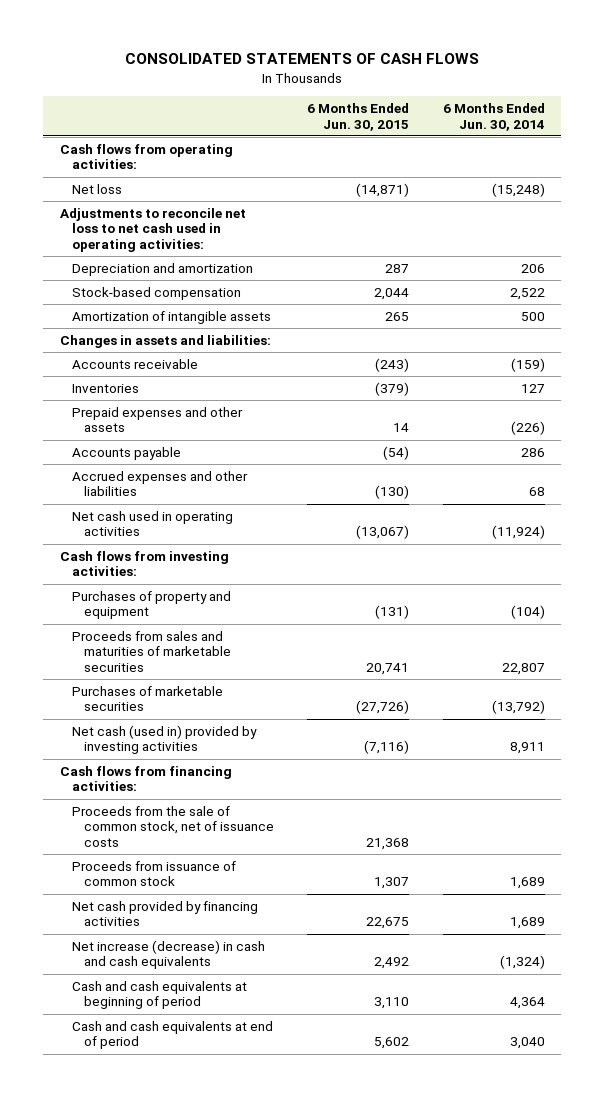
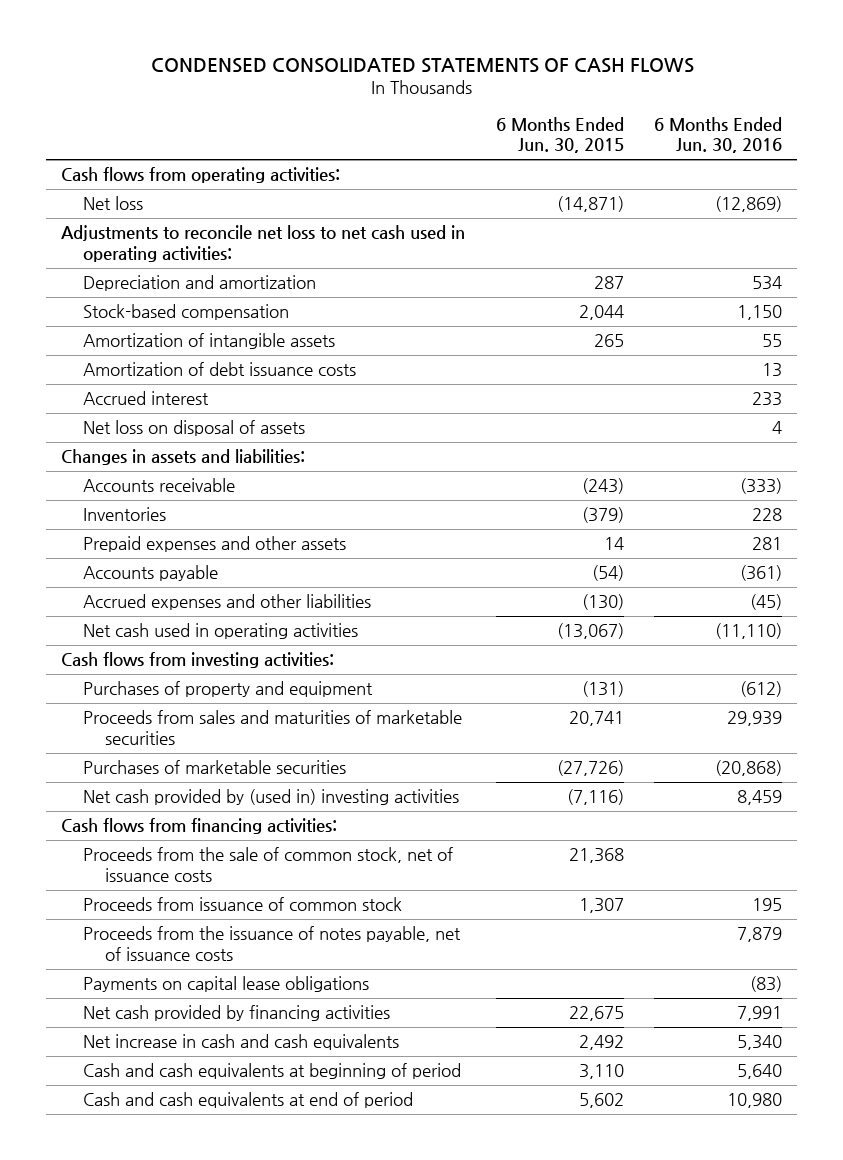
[125,53,480,65] CONSOLIDATED STATEMENTS OF CASH FLOWS -> [150,58,694,74] CONDENSED CONSOLIDATED STATEMENTS OF CASH FLOWS
[442,102,545,131] 6 Months Ended Jun. 30, 2014 -> none
none -> [654,117,783,154] 6 Months Ended Jun. 30, 2016
none -> [82,362,356,377] Amortization of debt issuance costs
none -> [82,391,209,406] Accrued interest
none -> [82,420,305,437] Net loss on disposal of assets
[71,724,257,755] Net cash (used in) provided by investing activities -> [82,789,459,806] Net cash provided by (used in) investing activities
none -> [82,926,461,961] Proceeds from the issuance of notes payable, net of issuance costs
none -> [82,976,369,993] Payments on capital lease obligations
[71,939,265,970] Net increase (decrease) in cash and cash equivalents -> [82,1034,399,1051] Net increase in cash and cash equivalents

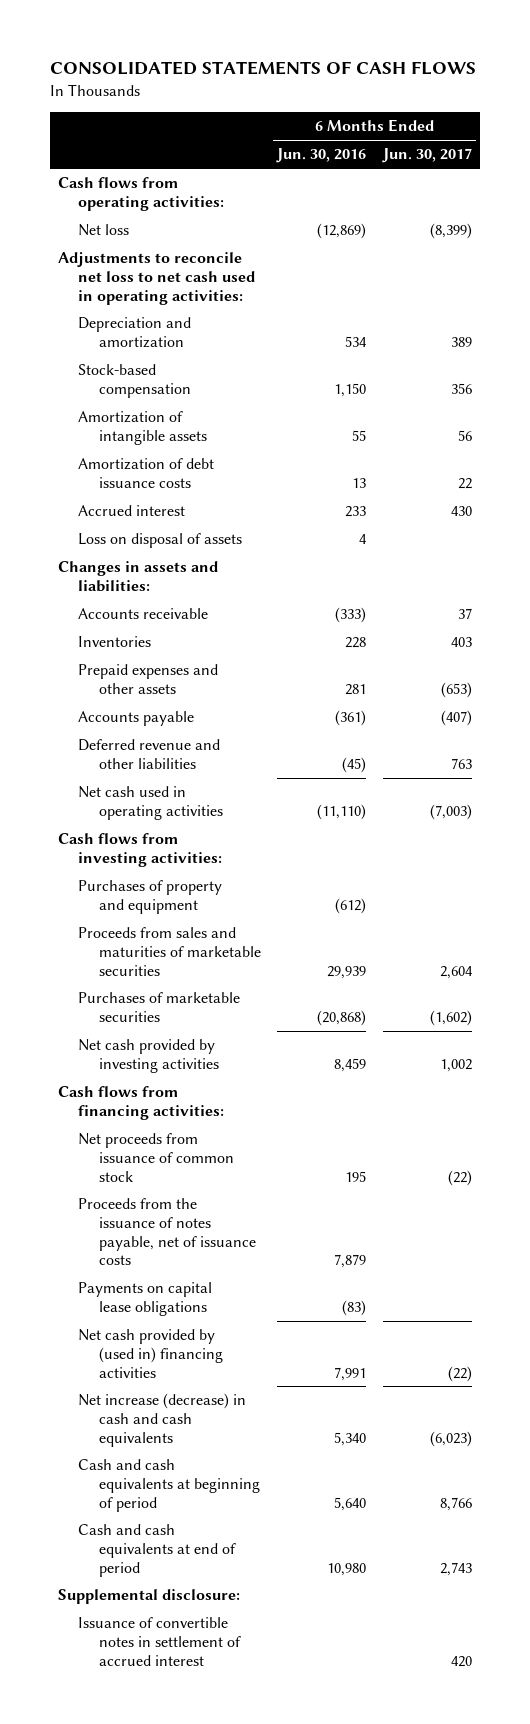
[150,58,694,74] CONDENSED CONSOLIDATED STATEMENTS OF CASH FLOWS -> [49,61,476,76] CONSOLIDATED STATEMENTS OF CASH FLOWS
[495,117,624,154] 6 Months Ended Jun. 30, 2015 -> none
none -> [381,148,472,164] Jun. 30, 2017
[82,420,305,437] Net loss on disposal of assets -> [78,533,243,549] Loss on disposal of assets
[82,594,371,611] Accrued expenses and other liabilities -> [78,739,221,769] Deferred revenue and other liabilities
[82,789,459,806] Net cash provided by (used in) investing activities -> [78,1039,220,1073] Net cash provided by investing activities
[82,847,453,882] Proceeds from the sale of common stock, net of issuance costs -> none
[82,897,402,912] Proceeds from issuance of common stock -> [78,1133,235,1182] Net proceeds from issuance of common stock
[82,1005,390,1022] Net cash provided by financing activities -> [78,1329,224,1378] Net cash provided by (used in) financing activities
[82,1034,399,1051] Net increase in cash and cash equivalents -> [78,1393,247,1447] Net increase (decrease) in cash and cash equivalents
none -> [57,1589,240,1605] Supplemental disclosure:
none -> [78,1617,242,1666] Issuance of convertible notes in settlement of accrued interest

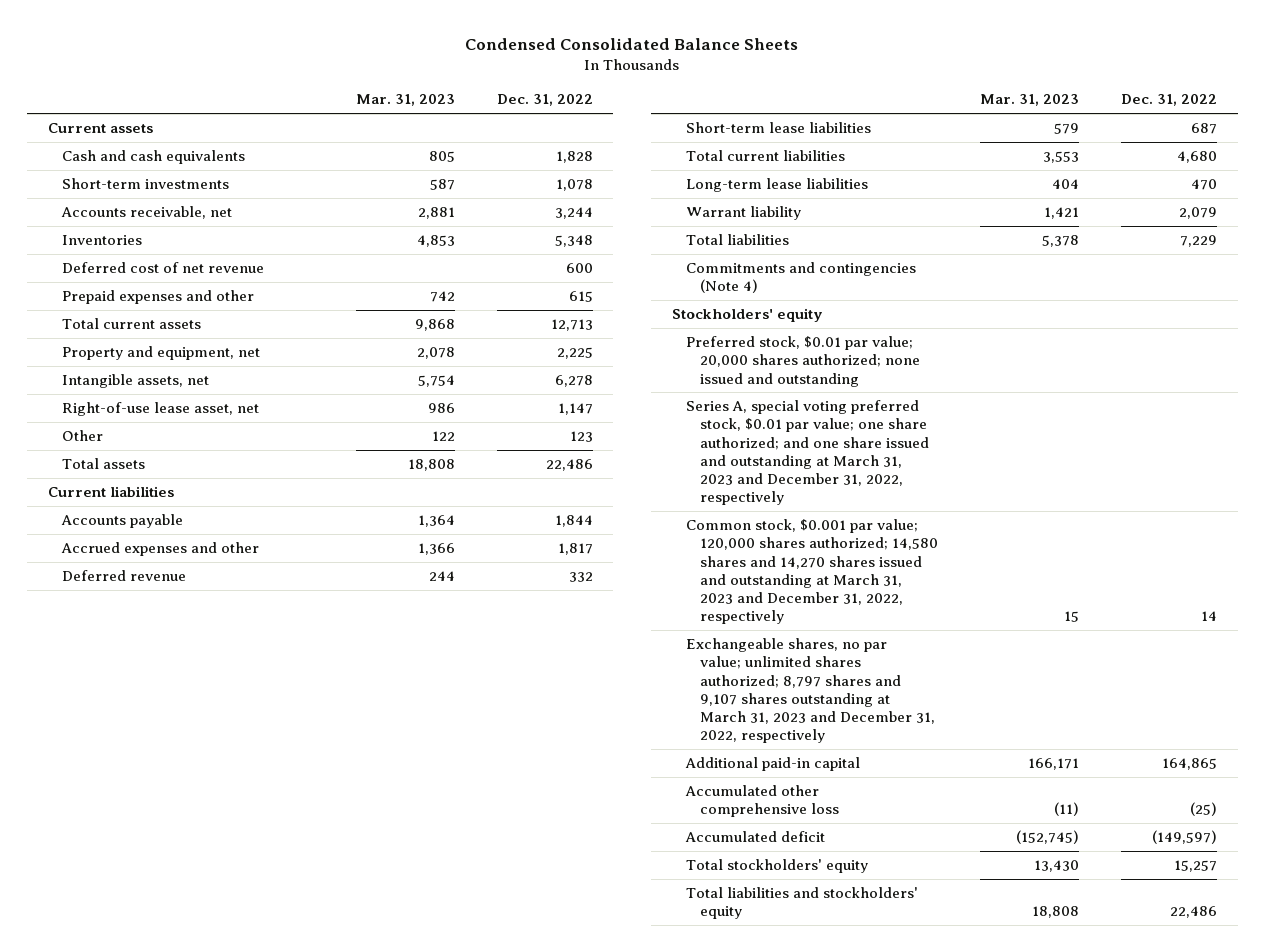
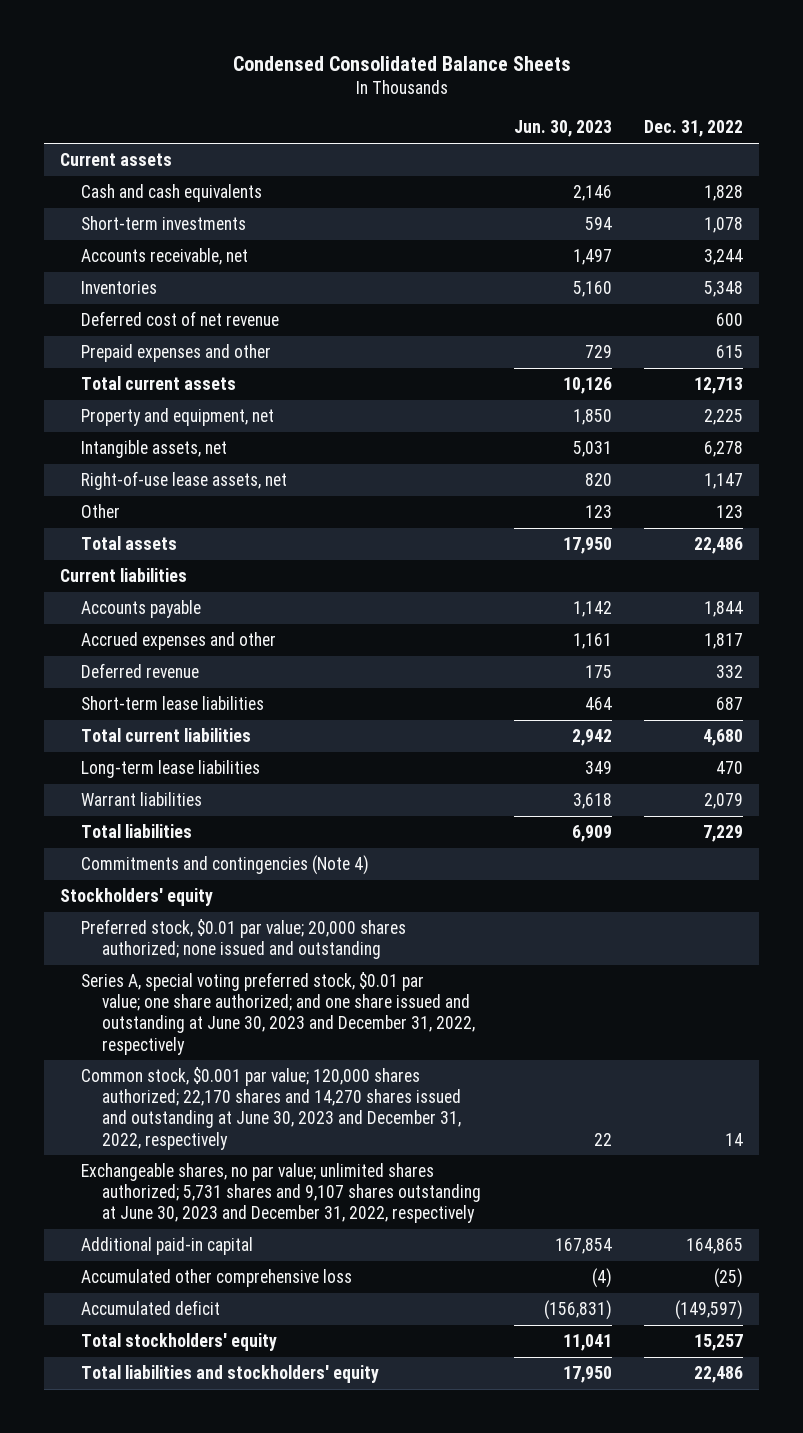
[355,94,455,107] Mar. 31, 2023 -> none
none -> [513,120,612,138] Jun. 30, 2023
[61,402,259,417] Right-of-use lease asset, net -> [81,471,288,491] Right-of-use lease assets, net
[685,206,801,221] Warrant liability -> [81,792,203,807] Warrant liabilities
[685,400,930,506] Series A, special voting preferred stock, $0.01 par value; one share authorized; and one share issued and outstanding at March 31, 2023 and December 31, 2022, respectively -> [81,972,476,1055] Series A, special voting preferred stock, $0.01 par value; one share authorized; and one share issued and outstanding at June 30, 2023 and December 31, 2022, respectively
[685,519,939,625] Common stock, $0.001 par value; 120,000 shares authorized; 14,580 shares and 14,270 shares issued and outstanding at March 31, 2023 and December 31, 2022, respectively -> [81,1067,462,1150] Common stock, $0.001 par value; 120,000 shares authorized; 22,170 shares and 14,270 shares issued and outstanding at June 30, 2023 and December 31, 2022, respectively
[685,638,936,744] Exchangeable shares, no par value; unlimited shares authorized; 8,797 shares and 9,107 shares outstanding at March 31, 2023 and December 31, 2022, respectively -> [81,1163,482,1224] Exchangeable shares, no par value; unlimited shares authorized; 5,731 shares and 9,107 shares outstanding at June 30, 2023 and December 31, 2022, respectively

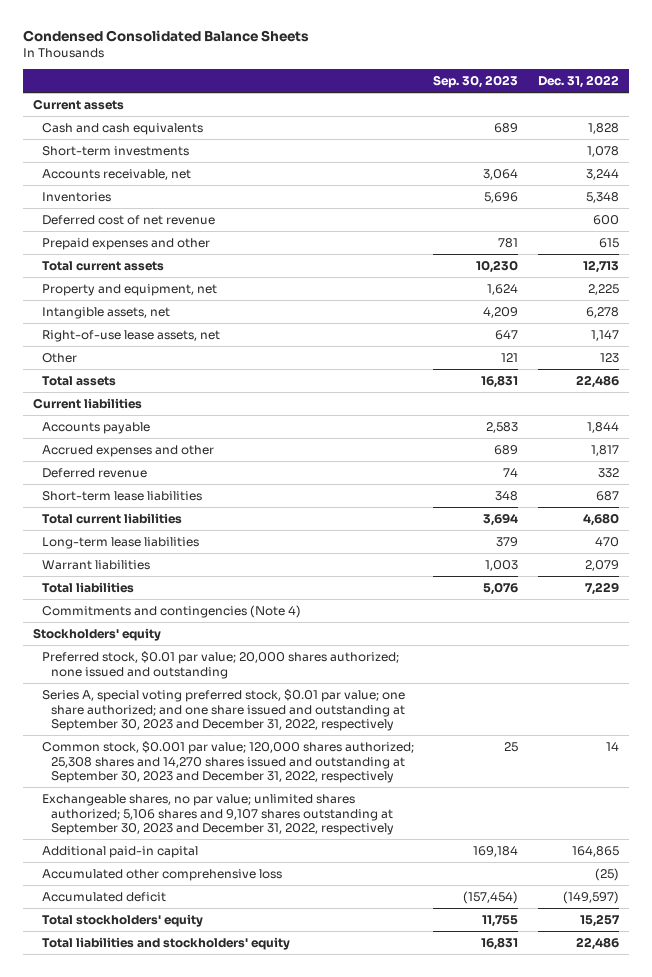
[513,120,612,138] Jun. 30, 2023 -> none
none -> [433,74,519,88] Sep. 30, 2023
[81,972,476,1055] Series A, special voting preferred stock, $0.01 par value; one share authorized; and one share issued and outstanding at June 30, 2023 and December 31, 2022, respectively -> [42,688,406,732] Series A, special voting preferred stock, $0.01 par value; one share authorized; and one share issued and outstanding at September 30, 2023 and December 31, 2022, respectively
[81,1067,462,1150] Common stock, $0.001 par value; 120,000 shares authorized; 22,170 shares and 14,270 shares issued and outstanding at June 30, 2023 and December 31, 2022, respectively -> [42,740,415,784] Common stock, $0.001 par value; 120,000 shares authorized; 25,308 shares and 14,270 shares issued and outstanding at September 30, 2023 and December 31, 2022, respectively
[81,1163,482,1224] Exchangeable shares, no par value; unlimited shares authorized; 5,731 shares and 9,107 shares outstanding at June 30, 2023 and December 31, 2022, respectively -> [42,793,395,836] Exchangeable shares, no par value; unlimited shares authorized; 5,106 shares and 9,107 shares outstanding at September 30, 2023 and December 31, 2022, respectively

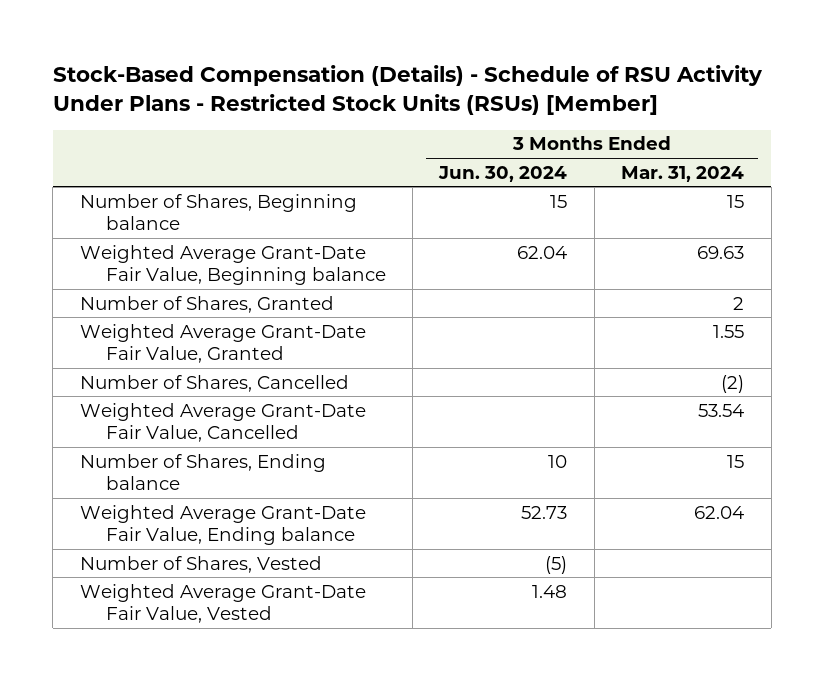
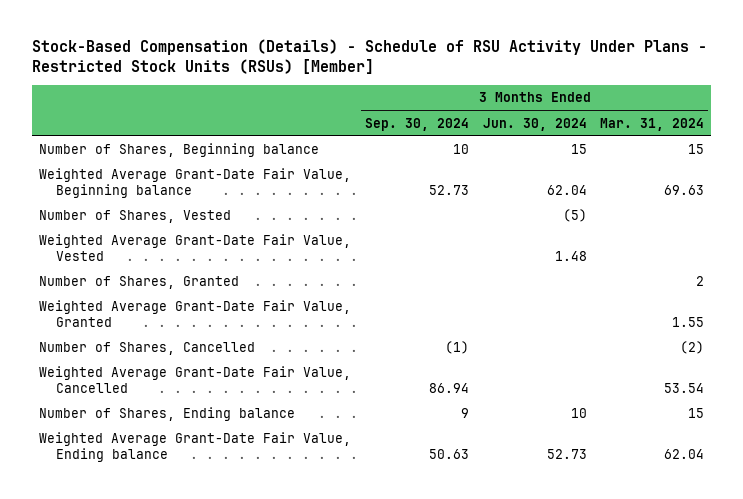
none -> [364,117,469,131] Sep. 30, 2024
[79,555,322,573] Number of Shares, Vested -> [38,210,231,224] Number of Shares, Vested
[79,583,366,623] Weighted Average Grant-Date Fair Value, Vested -> [38,234,351,261] Weighted Average Grant-Date Fair Value, Vested

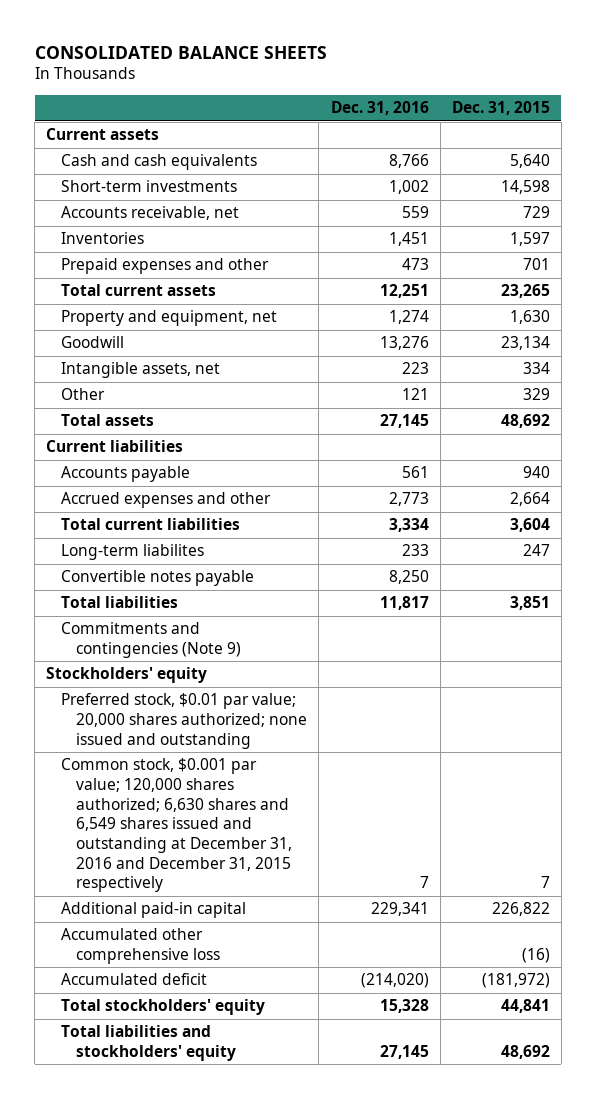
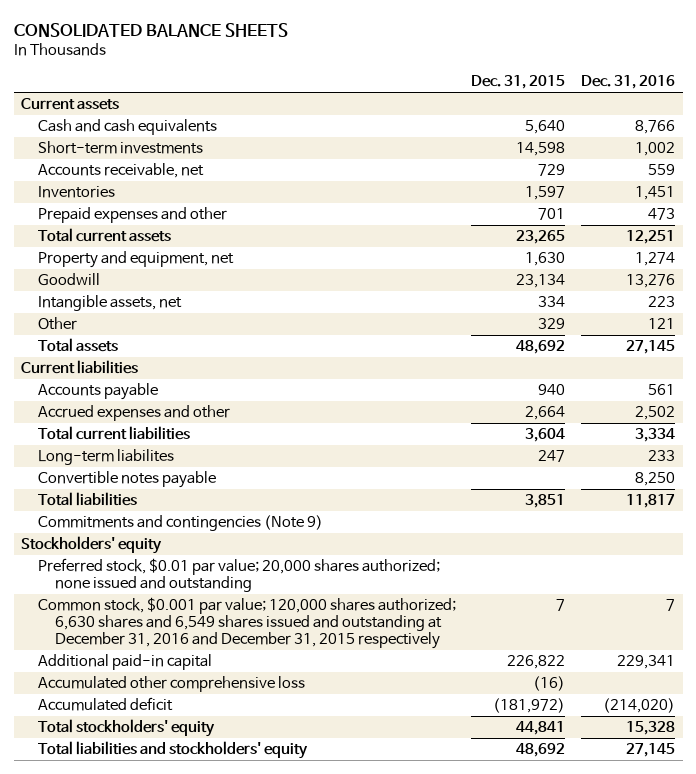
[388,492,429,507] 2,773 -> [634,406,675,421] 2,502

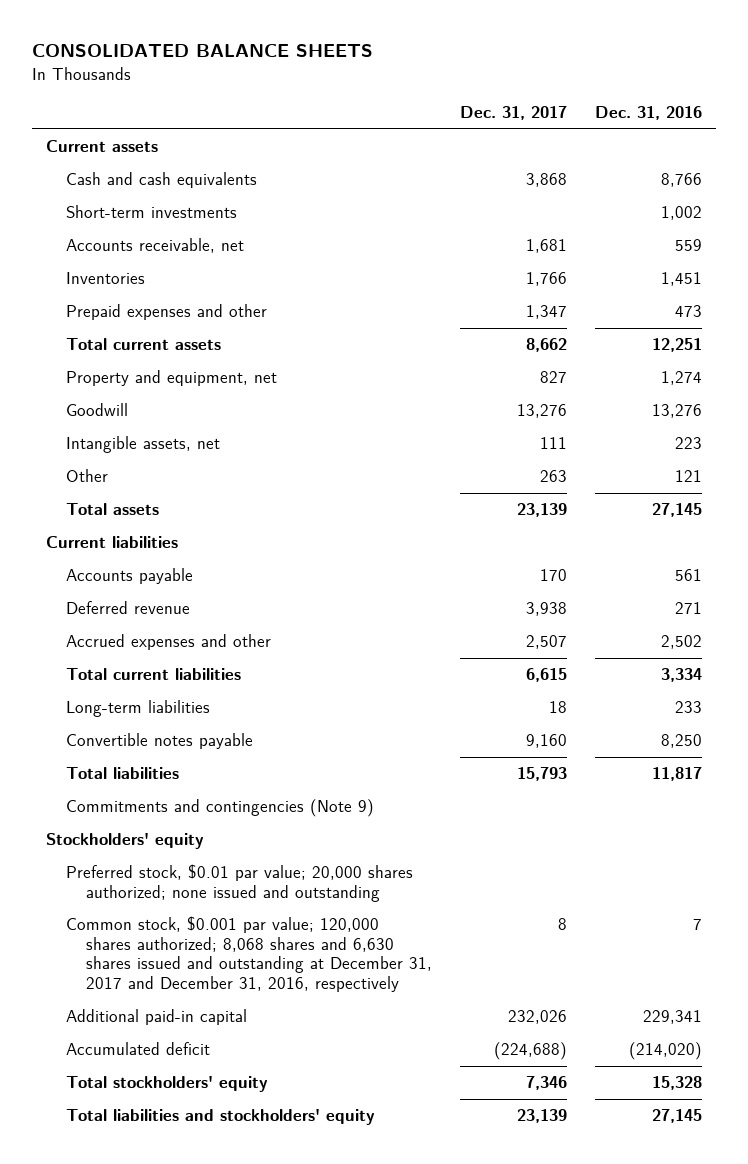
[471,75,566,90] Dec. 31, 2015 -> none
none -> [460,106,568,121] Dec. 31, 2017
none -> [65,601,190,615] Deferred revenue
[37,449,174,466] Long-term liabilites -> [65,700,210,718] Long-term liabilities
[37,597,456,649] Common stock, $0.001 par value; 120,000 shares authorized; 6,630 shares and 6,549 shares issued and outstanding at December 31, 2016 and December 31, 2015 respectively -> [65,916,433,993] Common stock, $0.001 par value; 120,000 shares authorized; 8,068 shares and 6,630 shares issued and outstanding at December 31, 2017 and December 31, 2016, respectively
[37,676,305,693] Accumulated other comprehensive loss -> none

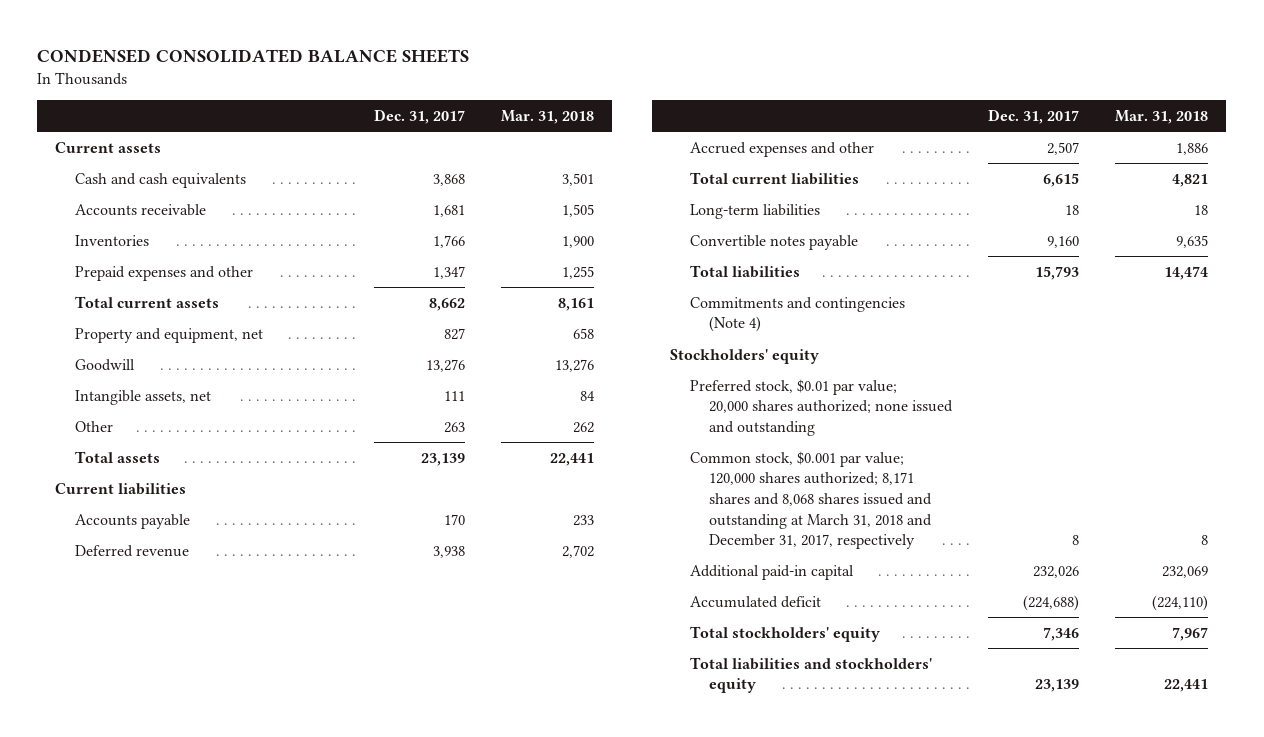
[31,44,373,58] CONSOLIDATED BALANCE SHEETS -> [37,49,470,64] CONDENSED CONSOLIDATED BALANCE SHEETS
[595,106,703,121] Dec. 31, 2016 -> none
none -> [500,109,594,124] Mar. 31, 2018
[65,205,237,219] Short-term investments -> none
[65,238,244,254] Accounts receivable, net -> [74,203,206,216] Accounts receivable
[65,799,374,818] Commitments and contingencies (Note 9) -> [689,296,905,333] Commitments and contingencies (Note 4)
[65,916,433,993] Common stock, $0.001 par value; 120,000 shares authorized; 8,068 shares and 6,630 shares issued and outstanding at December 31, 2017 and December 31, 2016, respectively -> [689,450,933,550] Common stock, $0.001 par value; 120,000 shares authorized; 8,171 shares and 8,068 shares issued and outstanding at March 31, 2018 and December 31, 2017, respectively

